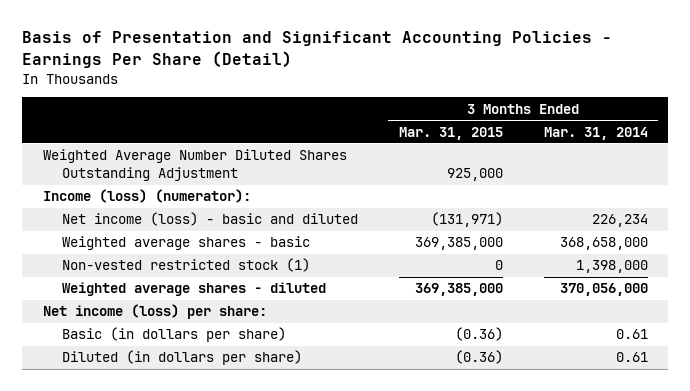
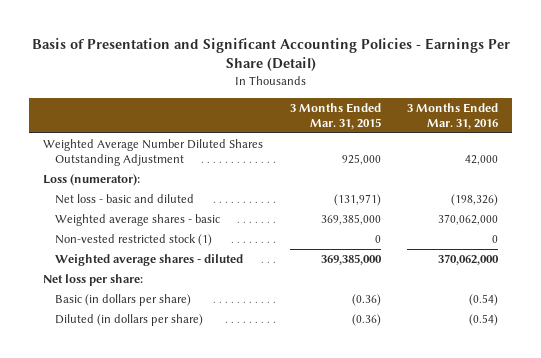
[543,126,648,140] Mar. 31, 2014 -> none
none -> [407,102,499,129] 3 Months Ended Mar. 31, 2016
[42,189,251,204] Income (loss) (numerator): -> [42,174,140,187] Loss (numerator):
[61,212,358,227] Net income (loss) - basic and diluted -> [55,194,195,205] Net loss - basic and diluted
[42,304,267,320] Net income (loss) per share: -> [42,274,143,287] Net loss per share:

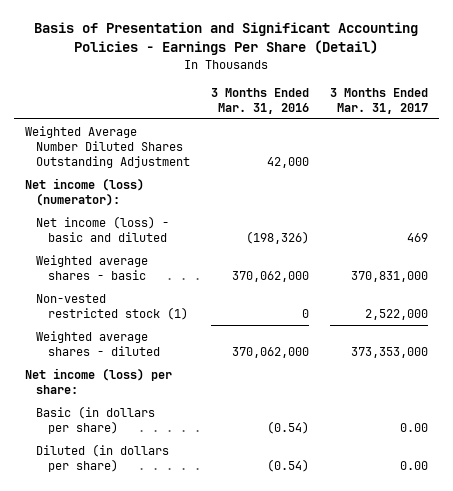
[289,102,381,129] 3 Months Ended Mar. 31, 2015 -> none
none -> [330,87,429,114] 3 Months Ended Mar. 31, 2017
[42,174,140,187] Loss (numerator): -> [24,177,144,206] Net income (loss) (numerator):
[55,194,195,205] Net loss - basic and diluted -> [36,215,170,242] Net income (loss) - basic and diluted
[42,274,143,287] Net loss per share: -> [24,367,172,394] Net income (loss) per share:

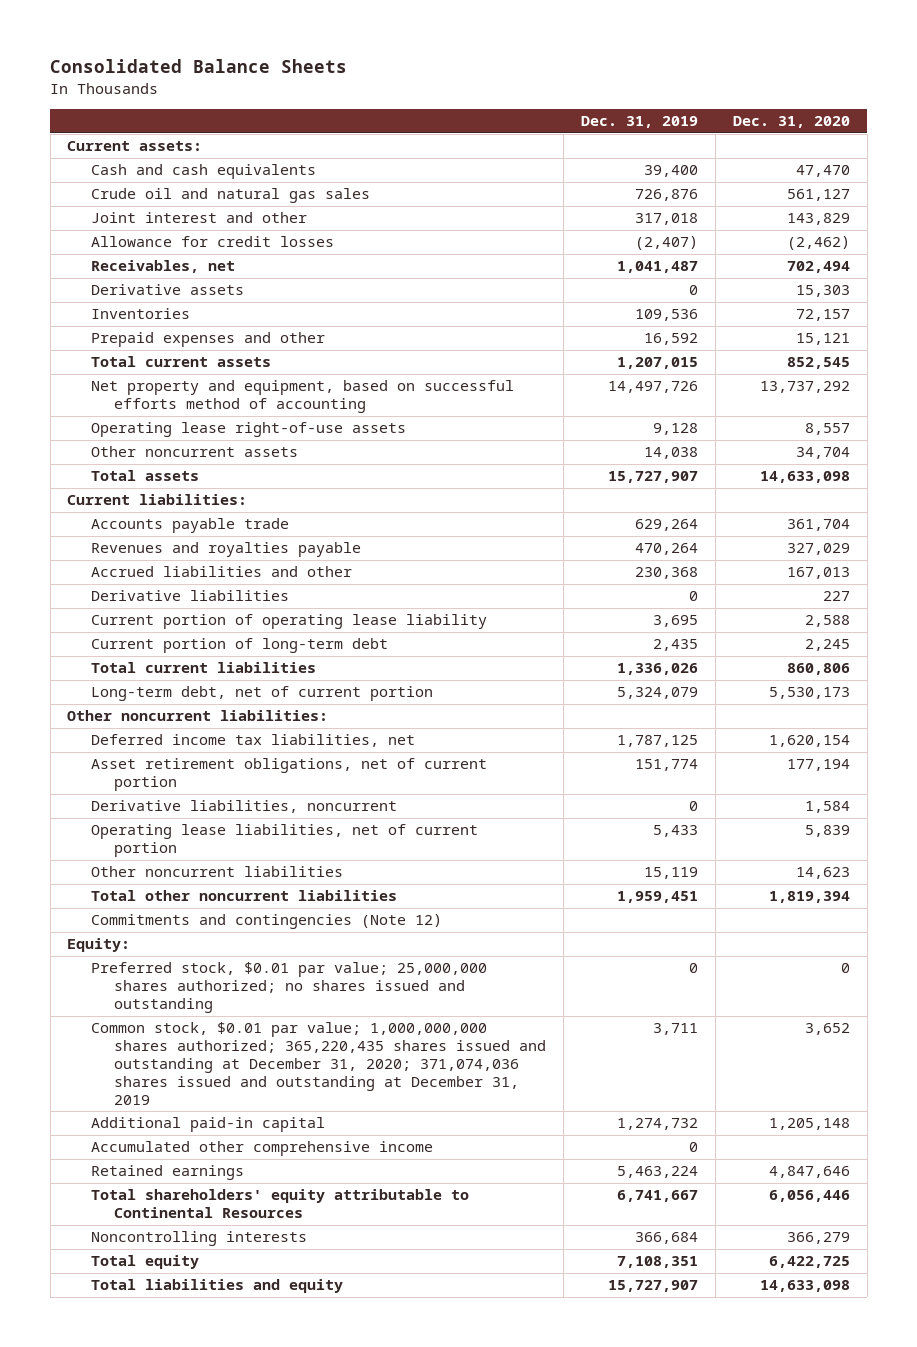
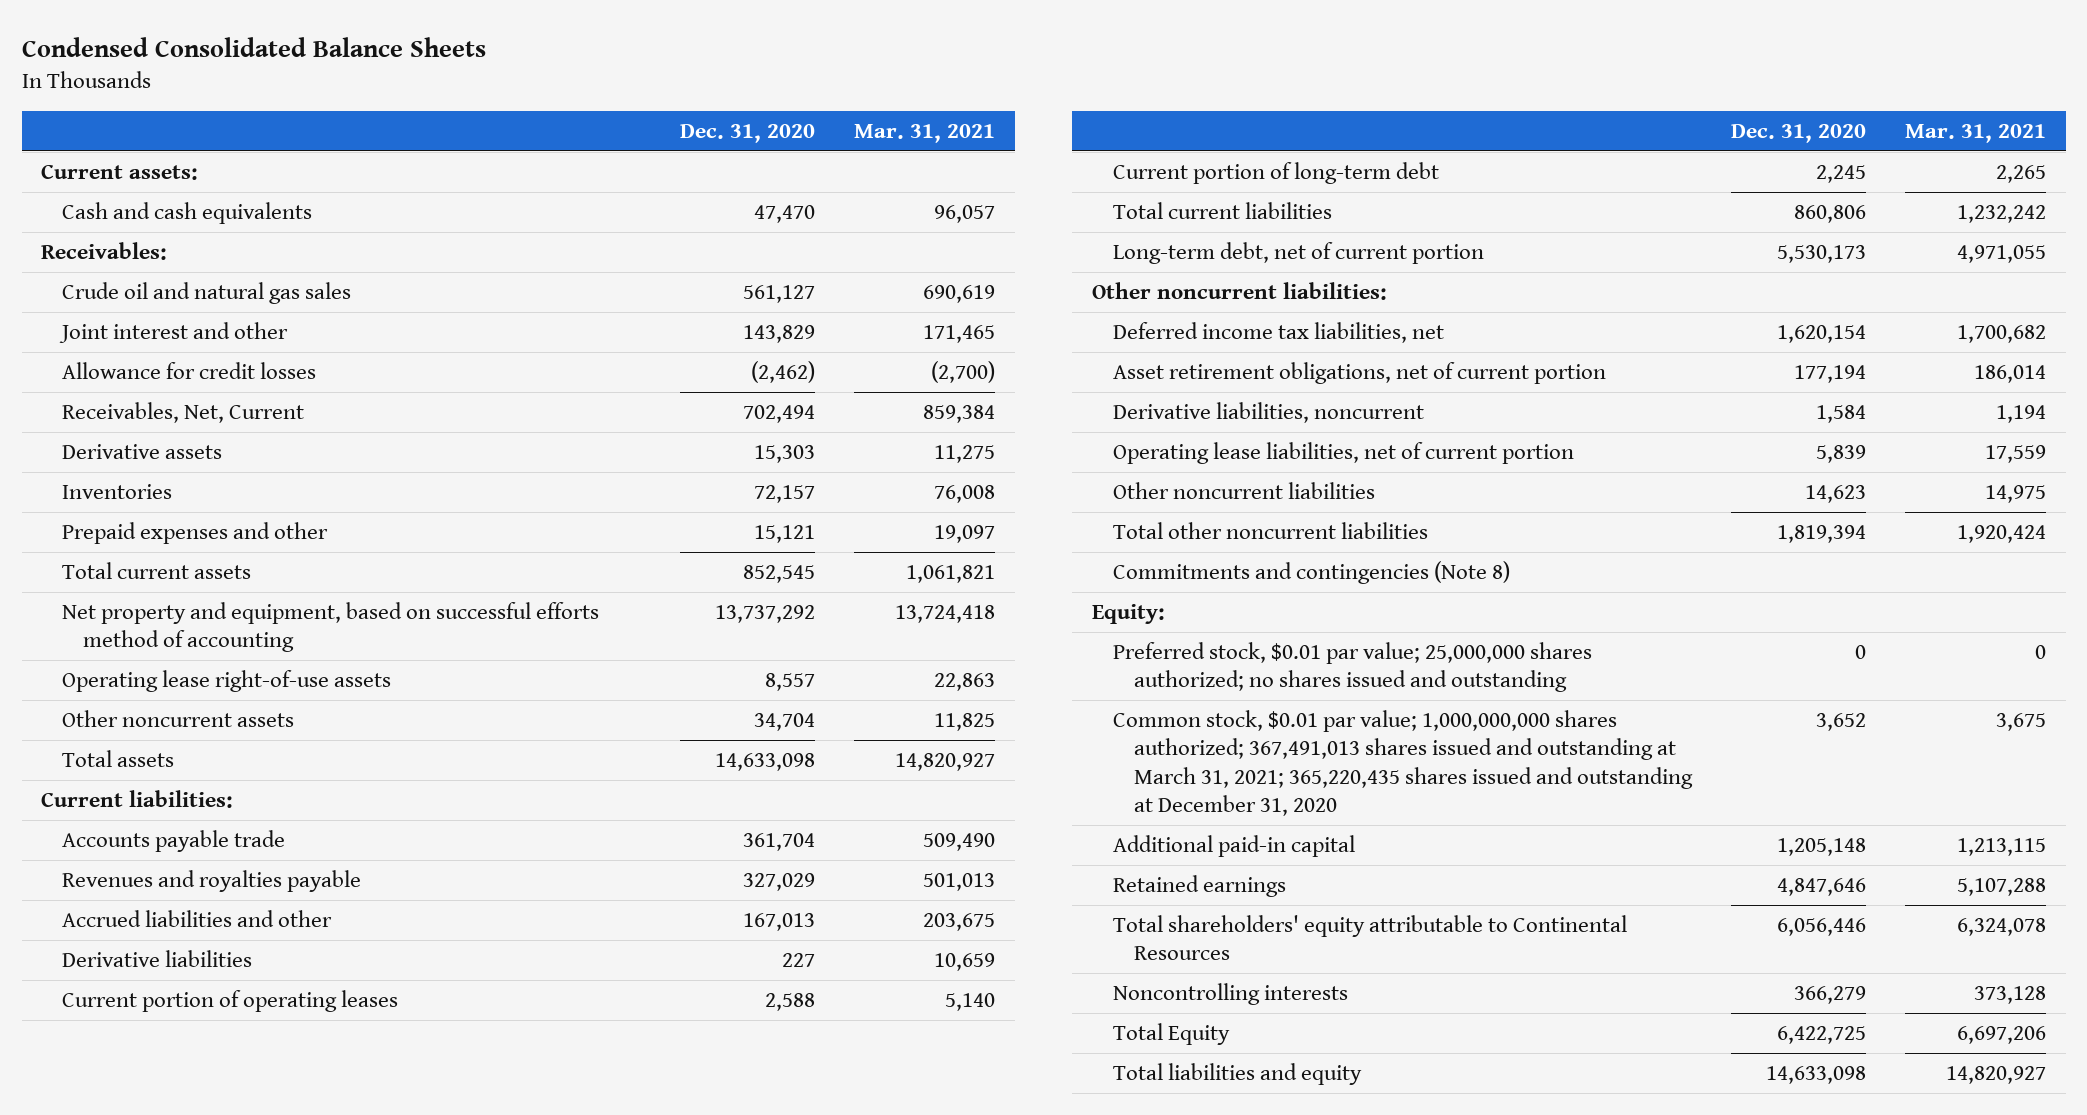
[50,59,348,74] Consolidated Balance Sheets -> [21,37,486,58] Condensed Consolidated Balance Sheets
[580,116,698,129] Dec. 31, 2019 -> none
none -> [854,123,996,143] Mar. 31, 2021
none -> [41,242,168,261] Receivables:
[90,260,235,274] Receivables, net -> [62,402,305,424] Receivables, Net, Current
[90,614,487,630] Current portion of operating lease liability -> [62,990,399,1013] Current portion of operating leases
[90,914,442,930] Commitments and contingencies (Note 12) -> [1112,561,1510,585] Commitments and contingencies (Note 8)
[90,1022,546,1105] Common stock, $0.01 par value; 1,000,000,000 shares authorized; 365,220,435 shares issued and outstanding at December 31, 2020; 371,074,036 shares issued and outstanding at December 31, 2019 -> [1112,710,1693,816] Common stock, $0.01 par value; 1,000,000,000 shares authorized; 367,491,013 shares issued and outstanding at March 31, 2021; 365,220,435 shares issued and outstanding at December 31, 2020
[90,1141,433,1157] Accumulated other comprehensive income -> none
[90,1255,199,1270] Total equity -> [1112,1023,1230,1046] Total Equity

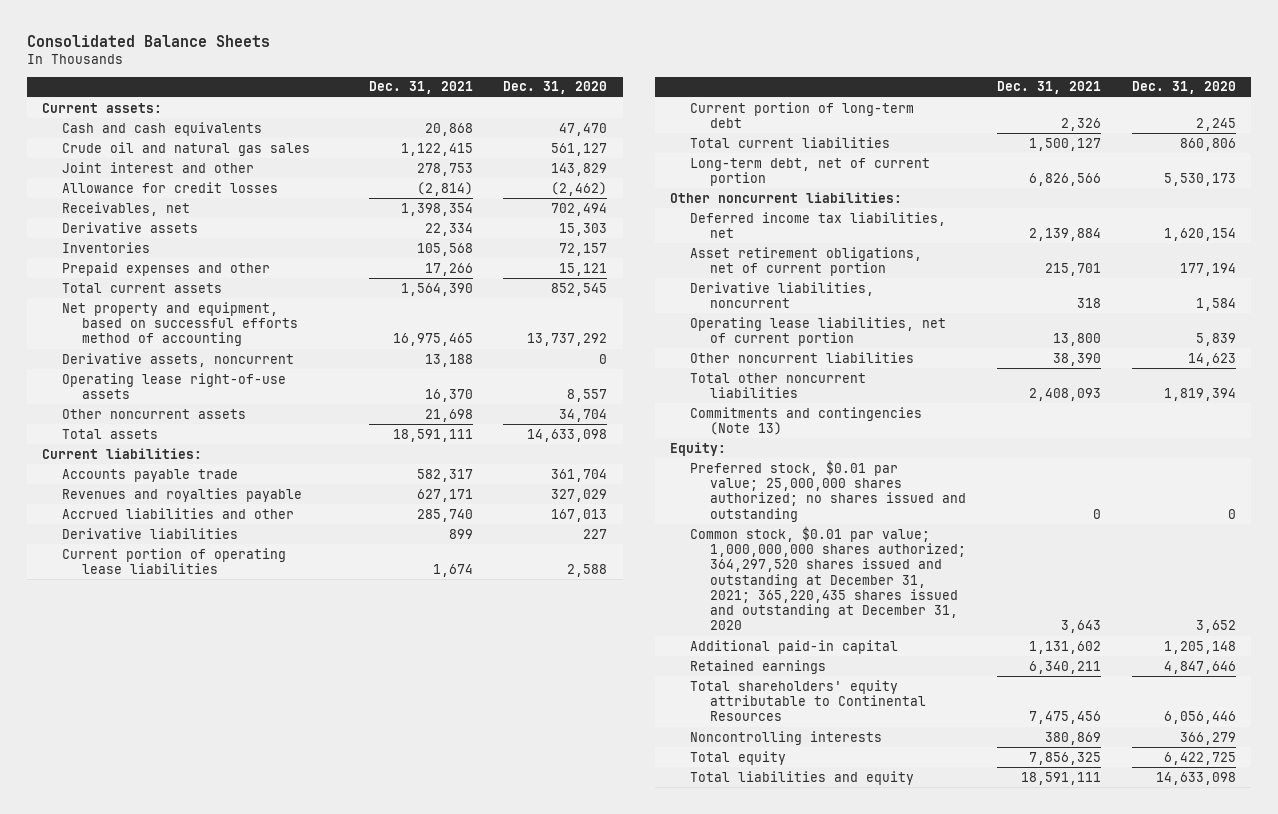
[21,37,486,58] Condensed Consolidated Balance Sheets -> [26,34,270,47] Consolidated Balance Sheets
[854,123,996,143] Mar. 31, 2021 -> none
none -> [368,81,473,95] Dec. 31, 2021
[41,242,168,261] Receivables: -> none
[62,402,305,424] Receivables, Net, Current -> [61,201,190,216] Receivables, net
none -> [61,352,294,367] Derivative assets, noncurrent
[62,990,399,1013] Current portion of operating leases -> [61,547,286,574] Current portion of operating lease liabilities
[1112,561,1510,585] Commitments and contingencies (Note 8) -> [689,406,922,435] Commitments and contingencies (Note 13)
[1112,710,1693,816] Common stock, $0.01 par value; 1,000,000,000 shares authorized; 367,491,013 shares issued and outstanding at March 31, 2021; 365,220,435 shares issued and outstanding at December 31, 2020 -> [689,525,966,631] Common stock, $0.01 par value; 1,000,000,000 shares authorized; 364,297,520 shares issued and outstanding at December 31, 2021; 365,220,435 shares issued and outstanding at December 31, 2020
[1112,1023,1230,1046] Total Equity -> [689,750,786,765] Total equity

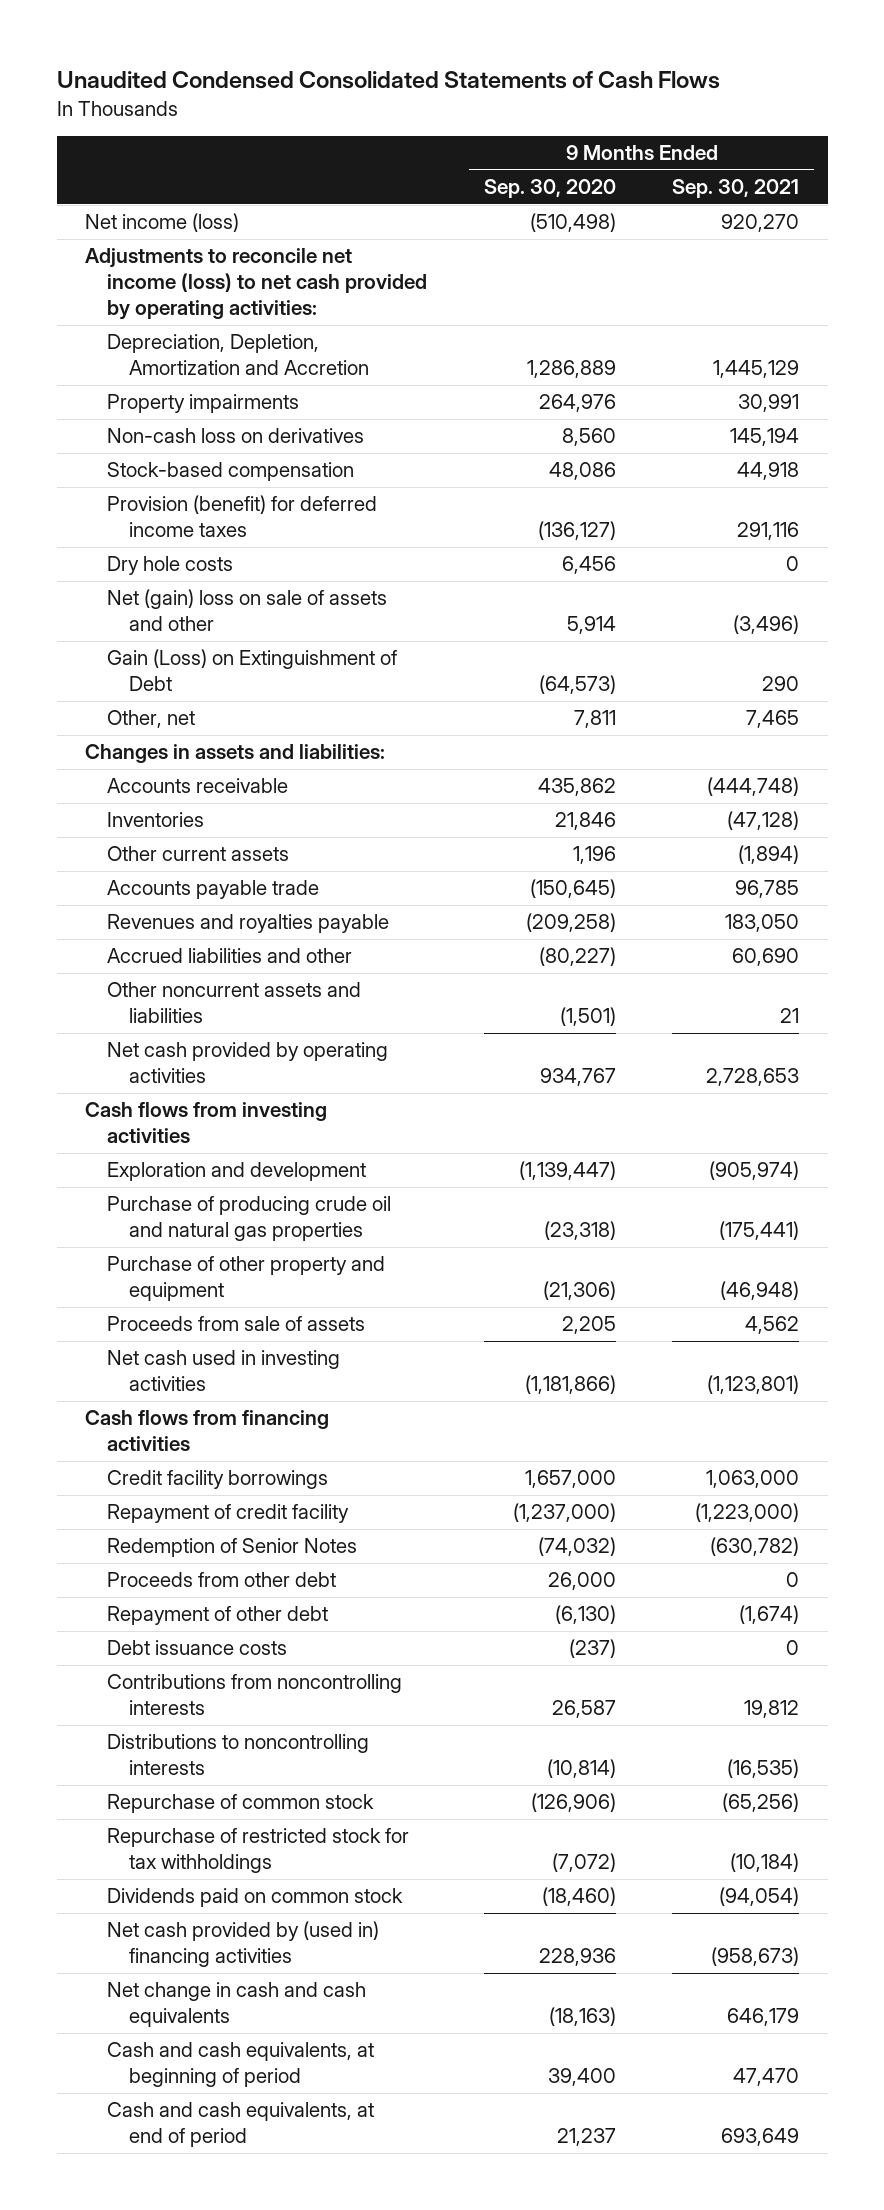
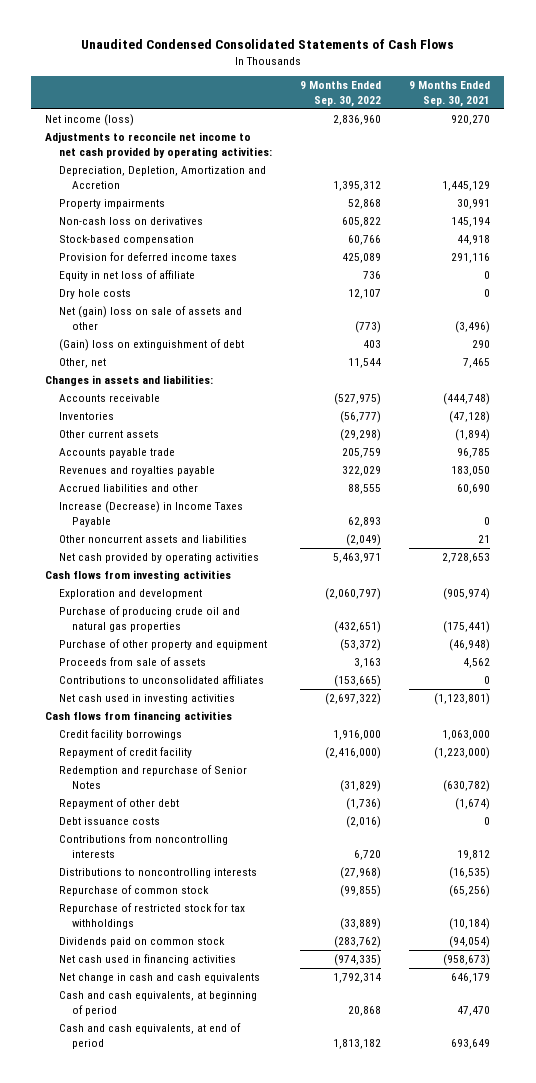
[483,179,616,199] Sep. 30, 2020 -> none
none -> [300,81,382,107] 9 Months Ended Sep. 30, 2022
[84,248,427,321] Adjustments to reconcile net income (loss) to net cash provided by operating activities: -> [45,132,272,158] Adjustments to reconcile net income to net cash provided by operating activities:
[106,495,377,538] Provision (benefit) for deferred income taxes -> [58,252,237,262] Provision for deferred income taxes
none -> [58,270,195,282] Equity in net loss of affiliate
[106,649,397,692] Gain (Loss) on Extinguishment of Debt -> [58,339,244,352] (Gain) loss on extinguishment of debt
none -> [58,501,243,527] Increase (Decrease) in Income Taxes Payable
none -> [58,675,264,685] Contributions to unconsolidated affiliates
[106,1572,336,1588] Proceeds from other debt -> none
[106,1538,357,1558] Redemption of Senior Notes -> [58,765,247,789] Redemption and repurchase of Senior Notes
[106,1921,379,1968] Net cash provided by (used in) financing activities -> [58,954,236,966] Net cash used in financing activities

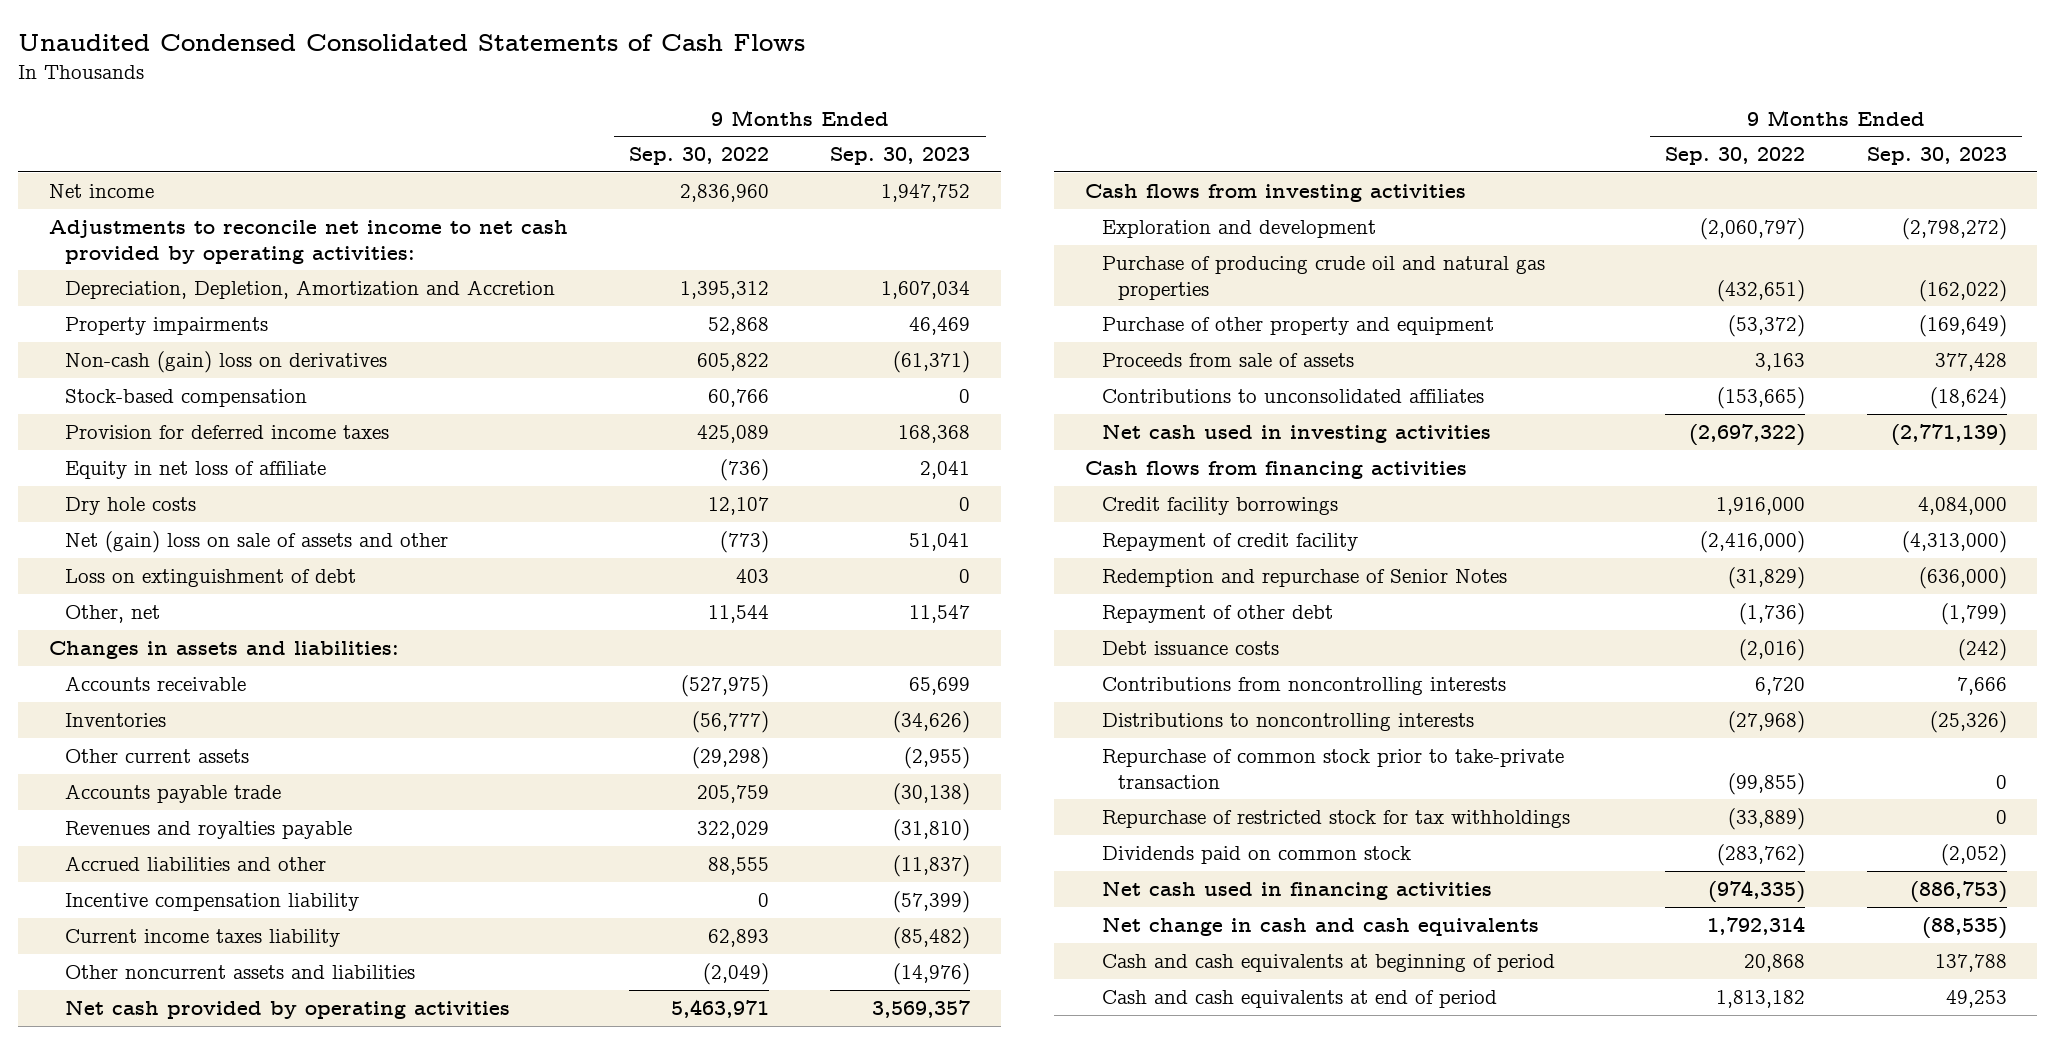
[409,81,491,107] 9 Months Ended Sep. 30, 2021 -> none
none -> [830,147,971,166] Sep. 30, 2023
[45,114,135,127] Net income (loss) -> [48,184,154,199] Net income
[58,217,203,226] Non-cash loss on derivatives -> [65,351,388,374] Non-cash (gain) loss on derivatives
[363,271,382,280] 736 -> [720,459,770,482] (736)
[58,339,244,352] (Gain) loss on extinguishment of debt -> [65,569,357,588] Loss on extinguishment of debt
none -> [65,893,360,912] Incentive compensation liability
[58,501,243,527] Increase (Decrease) in Income Taxes Payable -> [65,929,341,948] Current income taxes liability
[58,885,209,897] Repurchase of common stock -> [1101,749,1564,789] Repurchase of common stock prior to take-private transaction
[58,991,257,1016] Cash and cash equivalents, at beginning of period -> [1101,954,1555,973] Cash and cash equivalents at beginning of period
[58,1023,241,1049] Cash and cash equivalents, at end of period -> [1101,990,1497,1009] Cash and cash equivalents at end of period

